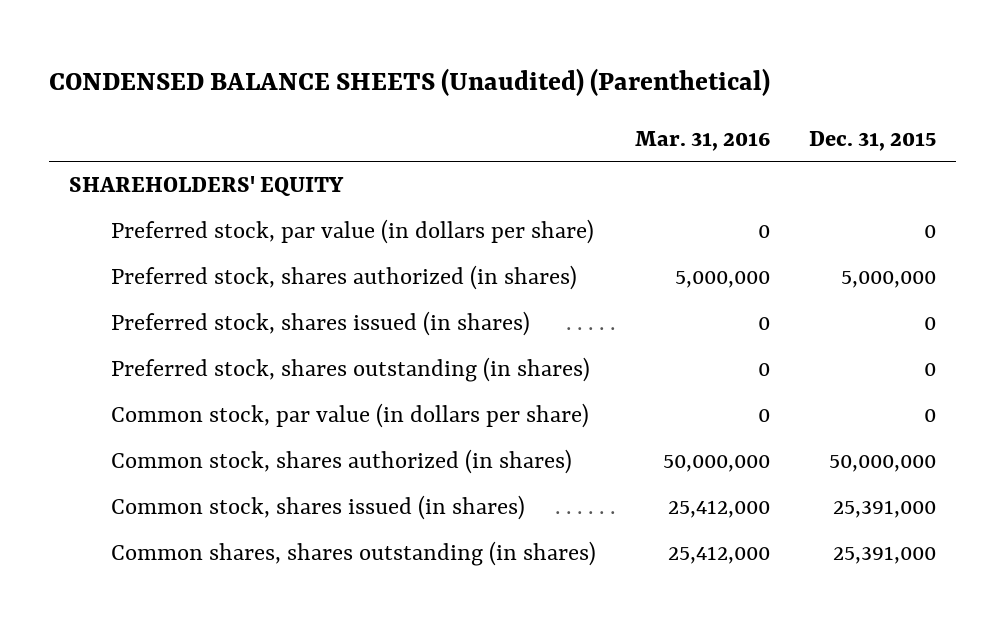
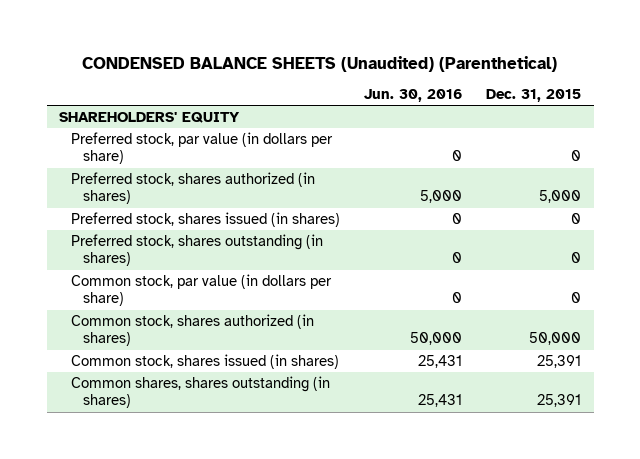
[634,131,770,152] Mar. 31, 2016 -> none
none -> [364,89,463,103] Jun. 30, 2016
[840,271,936,289] 5,000,000 -> [539,190,582,204] 5,000
[828,455,936,473] 50,000,000 -> [529,332,582,346] 50,000
[832,500,936,519] 25,391,000 -> [537,355,582,369] 25,391
[832,546,936,565] 25,391,000 -> [537,394,582,408] 25,391

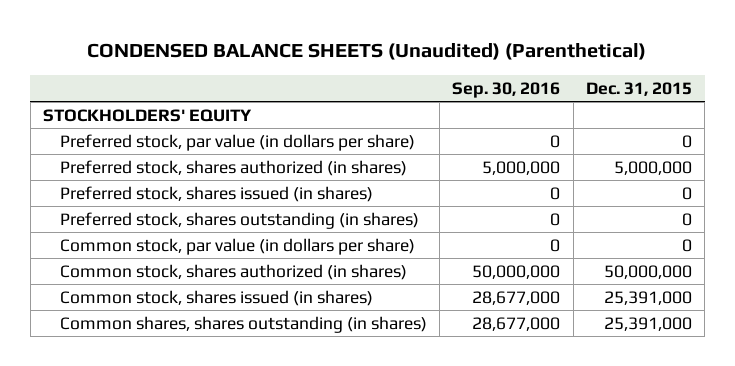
[364,89,463,103] Jun. 30, 2016 -> none
none -> [452,81,561,98] Sep. 30, 2016
[58,112,240,124] SHAREHOLDERS' EQUITY -> [42,108,252,122] STOCKHOLDERS' EQUITY
[539,190,582,204] 5,000 -> [613,160,692,175] 5,000,000
[529,332,582,346] 50,000 -> [603,264,692,279] 50,000,000
[537,355,582,369] 25,391 -> [603,290,692,305] 25,391,000
[537,394,582,408] 25,391 -> [603,316,692,331] 25,391,000

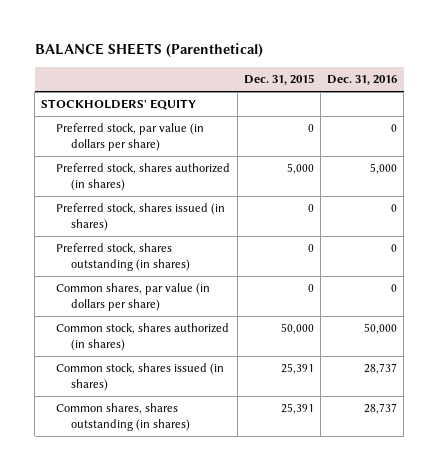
[87,43,647,61] CONDENSED BALANCE SHEETS (Unaudited) (Parenthetical) -> [34,43,263,58] BALANCE SHEETS (Parenthetical)
[452,81,561,98] Sep. 30, 2016 -> none
none -> [327,75,398,86] Dec. 31, 2016
[613,160,692,175] 5,000,000 -> [286,163,314,175] 5,000
[60,237,416,255] Common stock, par value (in dollars per share) -> [56,283,211,311] Common shares, par value (in dollars per share)
[603,264,692,279] 50,000,000 -> [280,323,314,335] 50,000
[603,290,692,305] 25,391,000 -> [280,363,314,375] 25,391
[603,316,692,331] 25,391,000 -> [280,403,314,415] 25,391

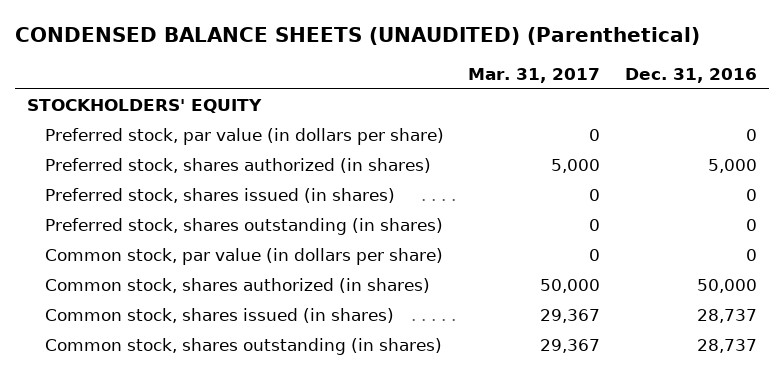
[34,43,263,58] BALANCE SHEETS (Parenthetical) -> [14,26,700,45] CONDENSED BALANCE SHEETS (UNAUDITED) (Parenthetical)
[243,74,314,86] Dec. 31, 2015 -> none
none -> [468,68,601,84] Mar. 31, 2017
[56,283,211,311] Common shares, par value (in dollars per share) -> [44,248,443,266] Common stock, par value (in dollars per share)
[56,403,191,431] Common shares, shares outstanding (in shares) -> [44,338,442,356] Common stock, shares outstanding (in shares)

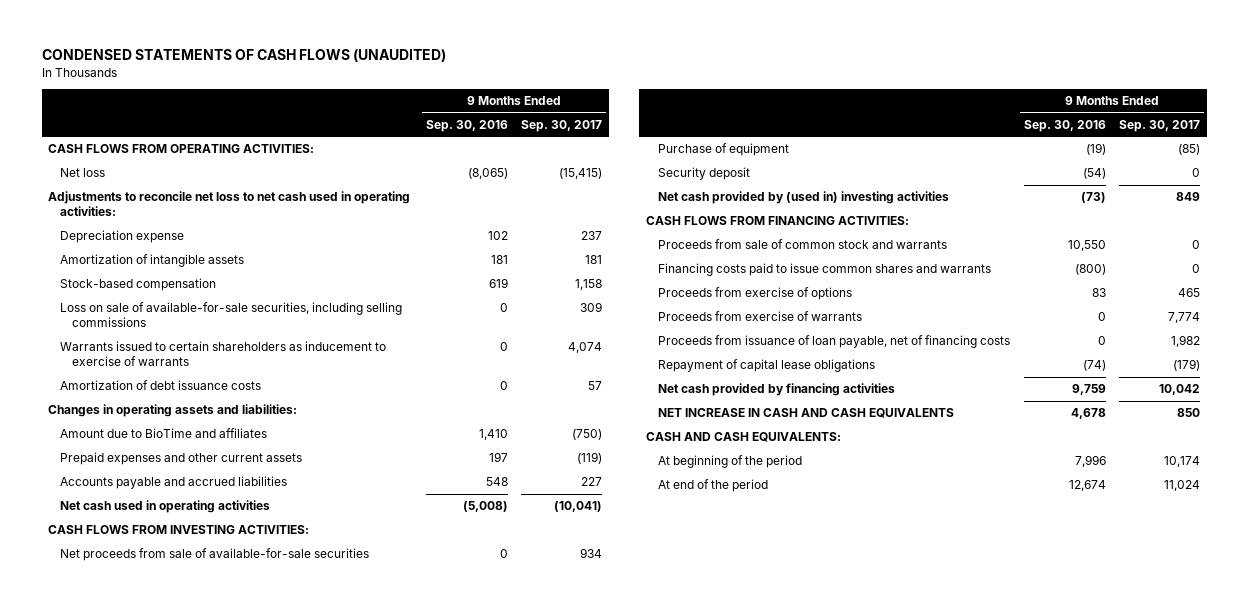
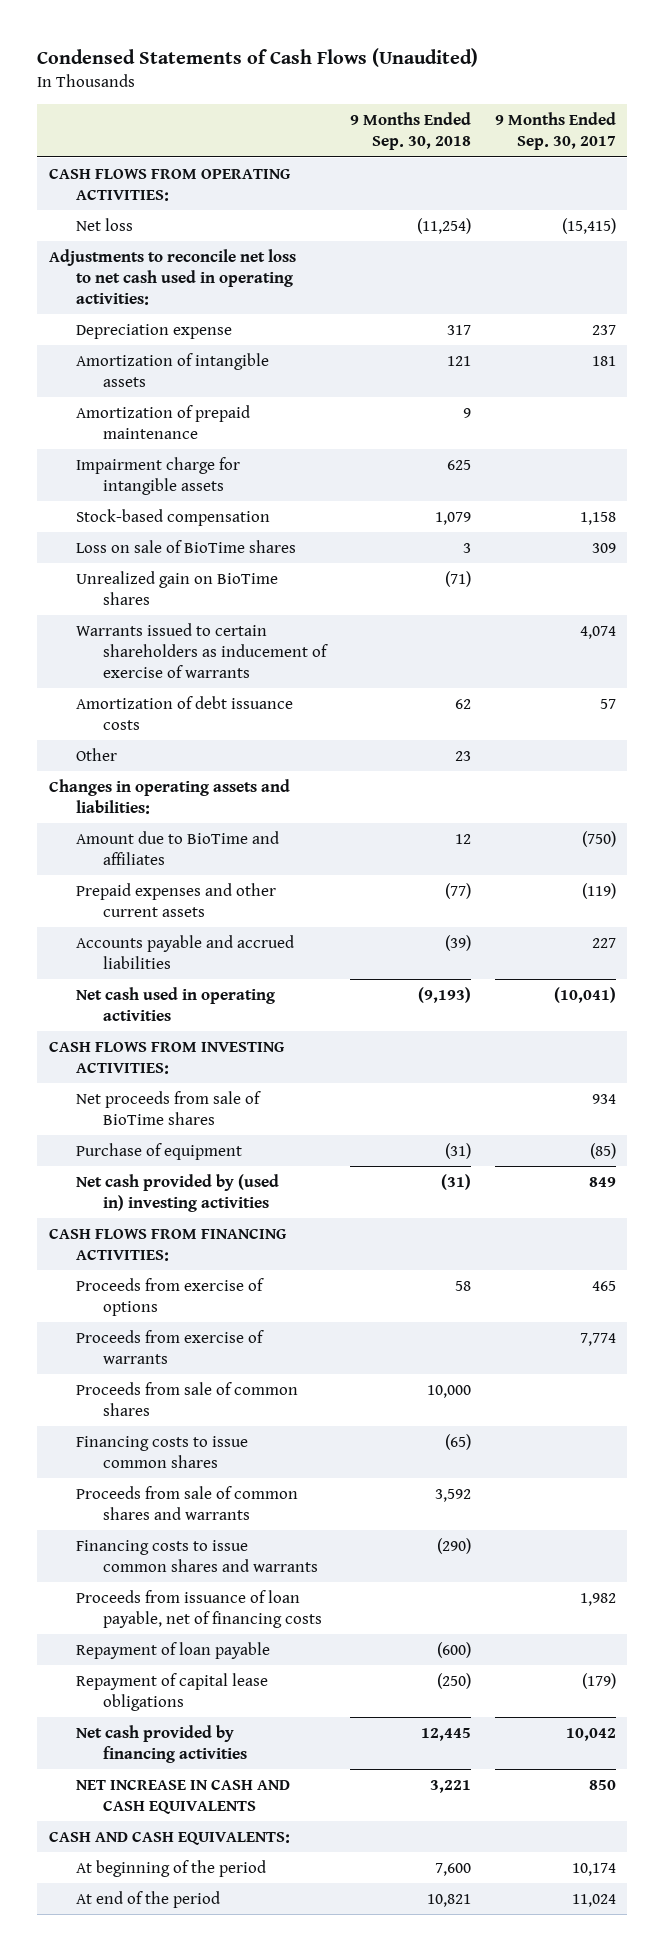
[41,49,446,63] CONDENSED STATEMENTS OF CASH FLOWS (UNAUDITED) -> [37,47,479,67] Condensed Statements of Cash Flows (Unaudited)
[425,119,508,132] Sep. 30, 2016 -> none
none -> [349,112,471,151] 9 Months Ended Sep. 30, 2018
none -> [76,404,251,439] Amortization of prepaid maintenance
none -> [76,456,241,495] Impairment charge for intangible assets
[60,302,403,328] Loss on sale of available-for-sale securities, including selling commissions -> [76,539,297,553] Loss on sale of BioTime shares
none -> [76,570,279,605] Unrealized gain on BioTime shares
[60,341,387,367] Warrants issued to certain shareholders as inducement to exercise of warrants -> [76,622,329,679] Warrants issued to certain shareholders as inducement of exercise of warrants
none -> [76,747,118,761] Other
[60,548,370,562] Net proceeds from sale of available-for-sale securities -> [76,1090,262,1125] Net proceeds from sale of BioTime shares
[657,167,750,181] Security deposit -> none
[657,239,947,250] Proceeds from sale of common stock and warrants -> none
[657,263,991,277] Financing costs paid to issue common shares and warrants -> none
none -> [76,1381,299,1416] Proceeds from sale of common shares
none -> [76,1435,249,1468] Financing costs to issue common shares
none -> [76,1485,299,1520] Proceeds from sale of common shares and warrants
none -> [76,1539,319,1572] Financing costs to issue common shares and warrants
none -> [76,1641,271,1659] Repayment of loan payable

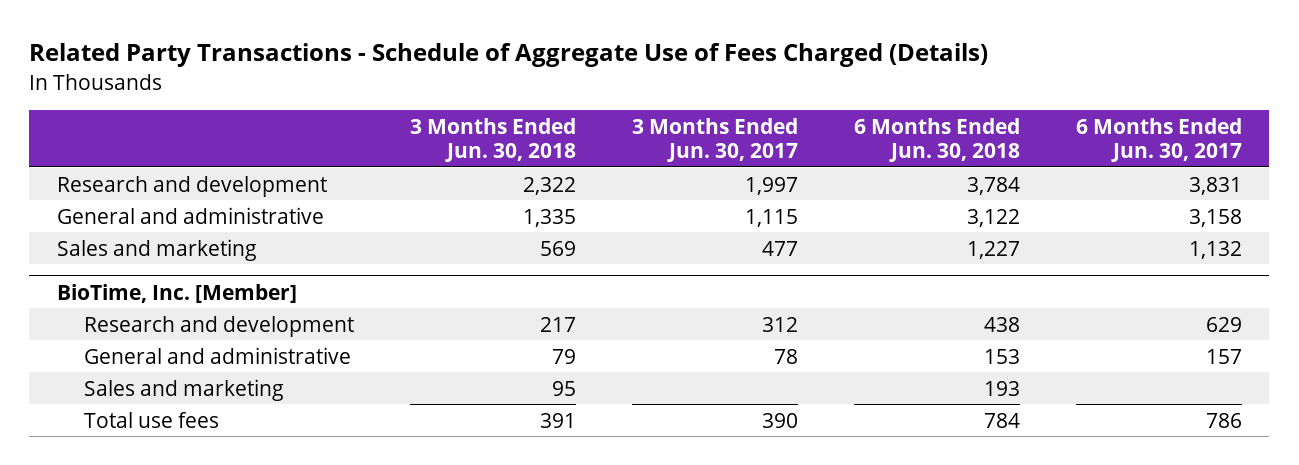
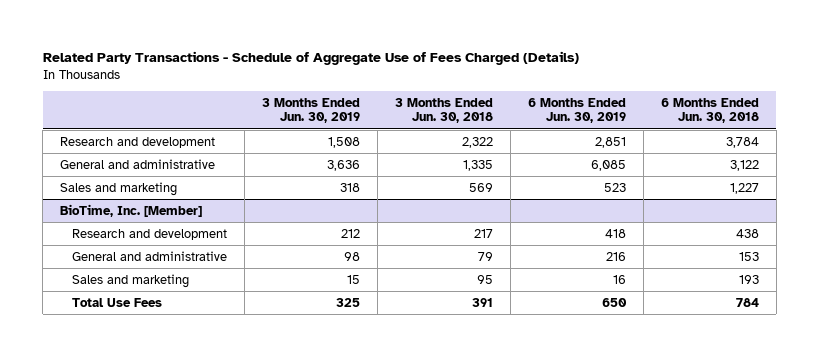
[631,117,798,162] 3 Months Ended Jun. 30, 2017 -> none
[1075,117,1242,162] 6 Months Ended Jun. 30, 2017 -> none
none -> [262,97,361,124] 3 Months Ended Jun. 30, 2019
none -> [527,97,626,124] 6 Months Ended Jun. 30, 2019
[83,411,219,428] Total use fees -> [72,297,163,307] Total Use Fees

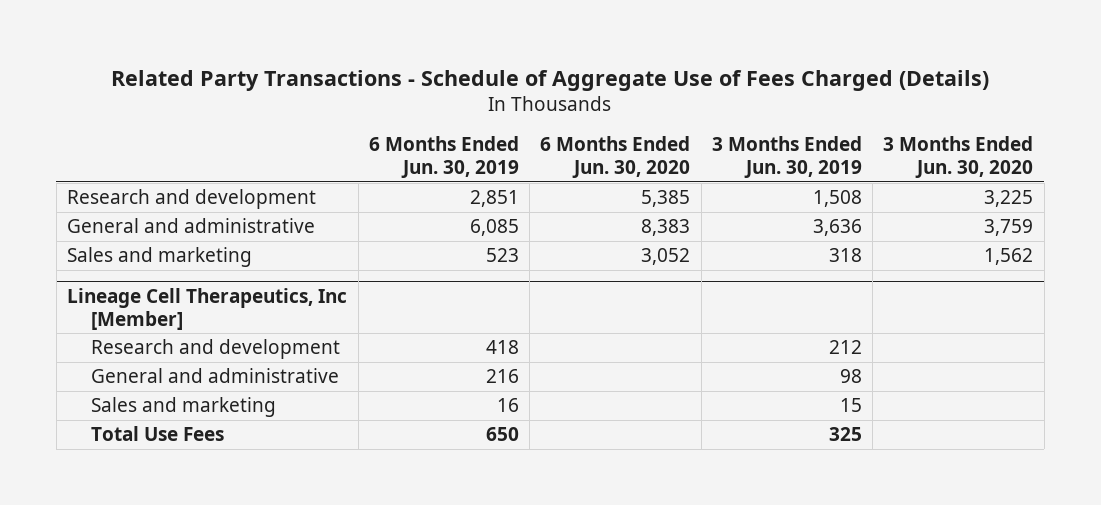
[395,97,494,124] 3 Months Ended Jun. 30, 2018 -> none
[660,97,759,124] 6 Months Ended Jun. 30, 2018 -> none
none -> [540,135,691,179] 6 Months Ended Jun. 30, 2020
none -> [883,135,1034,179] 3 Months Ended Jun. 30, 2020
[60,203,203,217] BioTime, Inc. [Member] -> [67,287,348,330] Lineage Cell Therapeutics, Inc [Member]

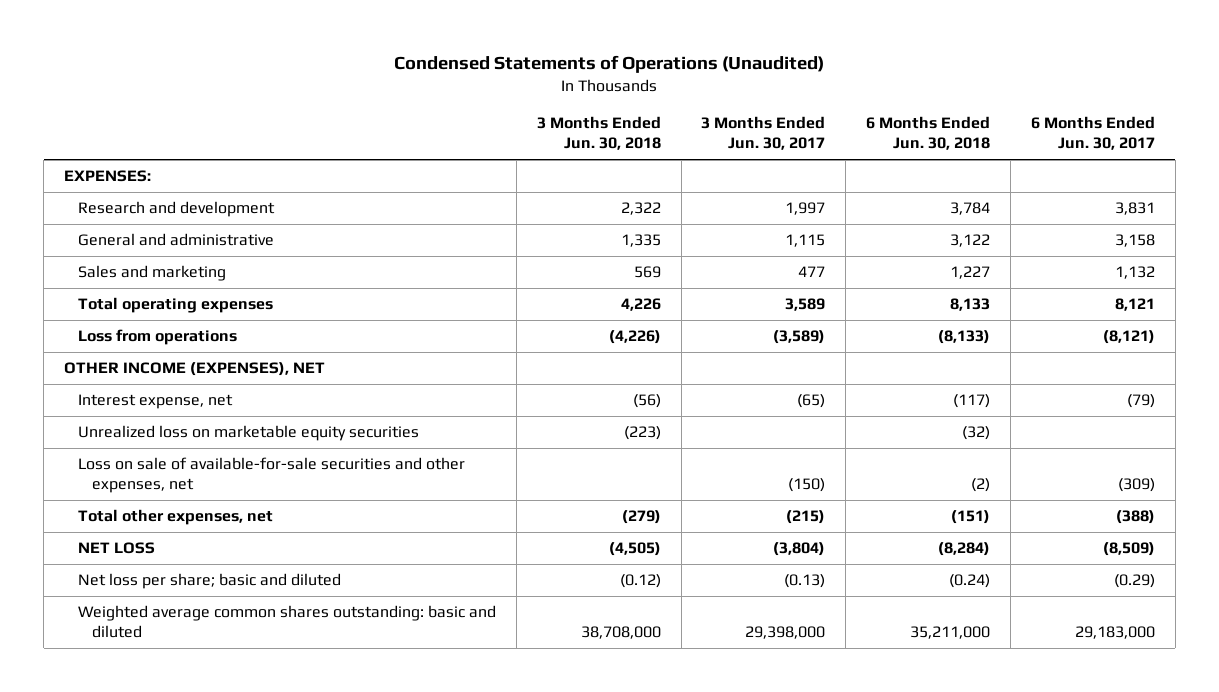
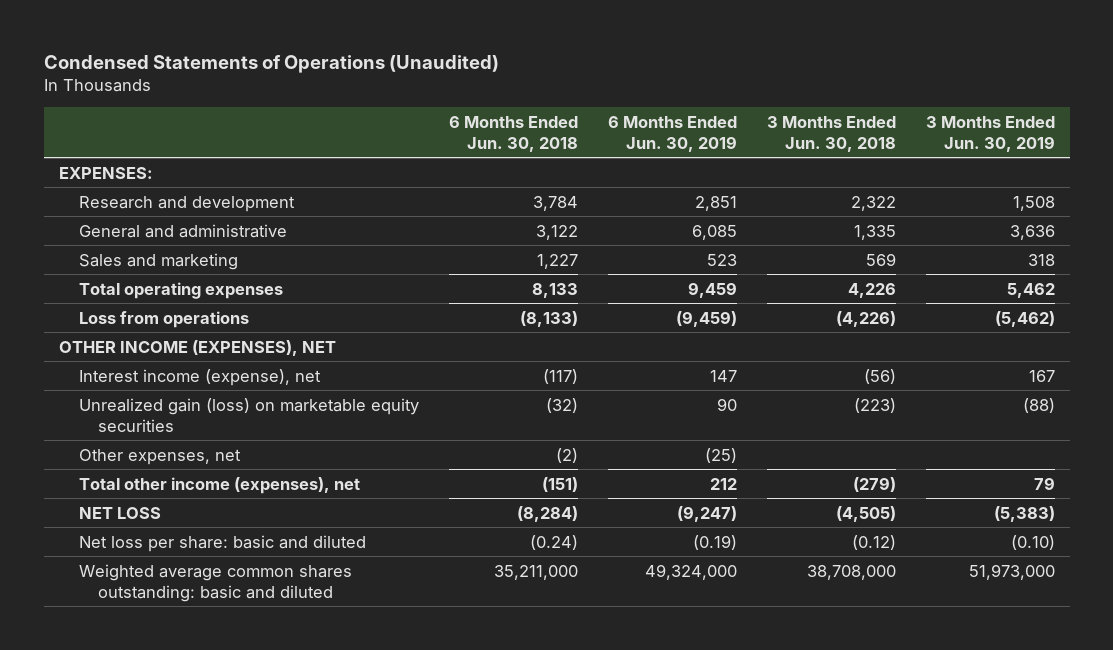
[701,116,826,151] 3 Months Ended Jun. 30, 2017 -> none
[1030,116,1155,151] 6 Months Ended Jun. 30, 2017 -> none
none -> [607,115,737,152] 6 Months Ended Jun. 30, 2019
none -> [925,115,1055,152] 3 Months Ended Jun. 30, 2019
[78,457,466,494] Loss on sale of available-for-sale securities and other expenses, net -> none
[78,394,234,410] Interest expense, net -> [78,368,321,386] Interest income (expense), net
[78,425,420,442] Unrealized loss on marketable equity securities -> [78,397,419,432] Unrealized gain (loss) on marketable equity securities
none -> [78,448,241,465] Other expenses, net
[78,509,274,526] Total other expenses, net -> [78,476,360,494] Total other income (expenses), net
[78,573,342,590] Net loss per share; basic and diluted -> [78,534,366,552] Net loss per share: basic and diluted

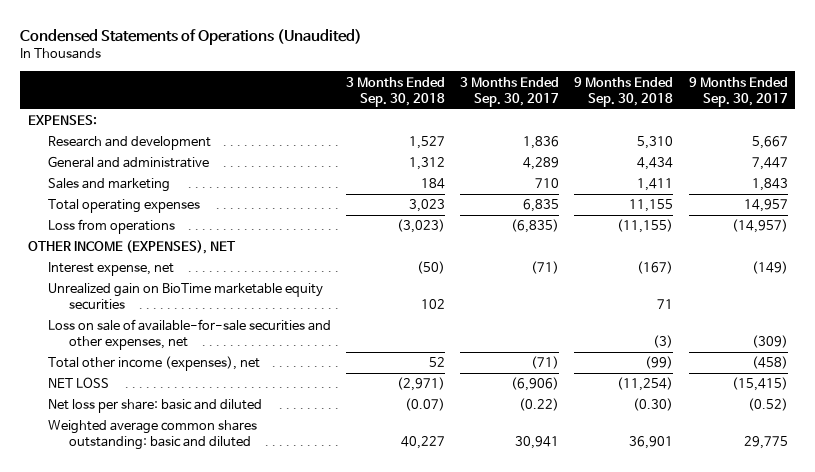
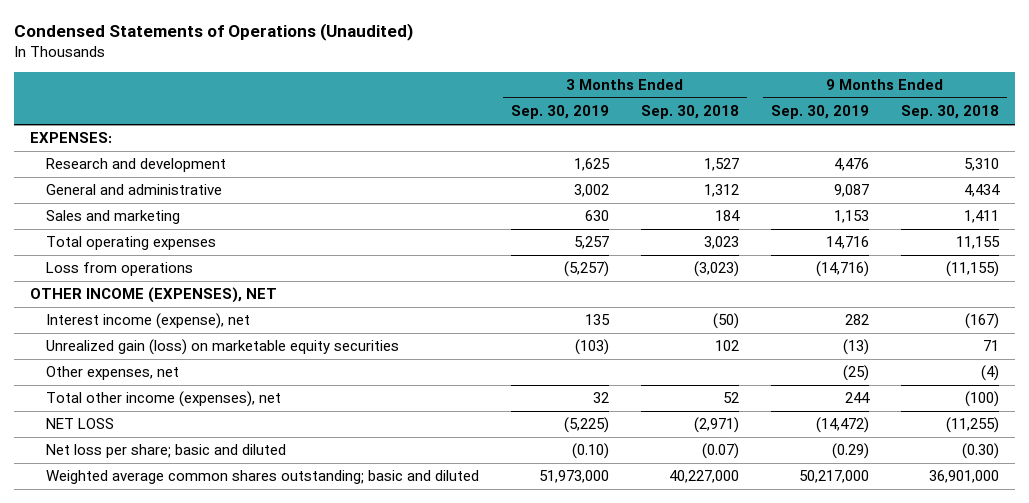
[460,76,560,107] 3 Months Ended Sep. 30, 2017 -> none
[688,76,788,107] 9 Months Ended Sep. 30, 2017 -> none
none -> [510,105,609,120] Sep. 30, 2019
none -> [770,105,869,120] Sep. 30, 2019
[48,319,332,351] Loss on sale of available-for-sale securities and other expenses, net -> none
[48,262,175,277] Interest expense, net -> [45,313,250,330] Interest income (expense), net
[48,283,324,311] Unrealized gain on BioTime marketable equity securities -> [45,339,399,356] Unrealized gain (loss) on marketable equity securities
none -> [45,366,179,381] Other expenses, net
[645,356,674,370] (99) -> [964,391,999,408] (100)
[617,377,674,392] (11,254) -> [945,417,999,434] (11,255)
[48,399,263,414] Net loss per share: basic and diluted -> [45,444,286,459] Net loss per share; basic and diluted
[48,420,258,451] Weighted average common shares outstanding: basic and diluted -> [45,470,479,485] Weighted average common shares outstanding; basic and diluted
[401,436,446,450] 40,227 -> [668,470,739,484] 40,227,000
[629,436,674,450] 36,901 -> [928,470,999,484] 36,901,000

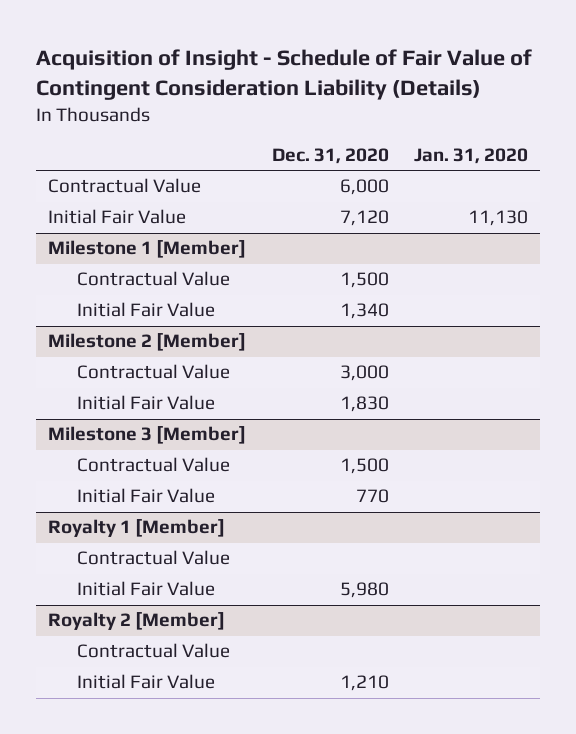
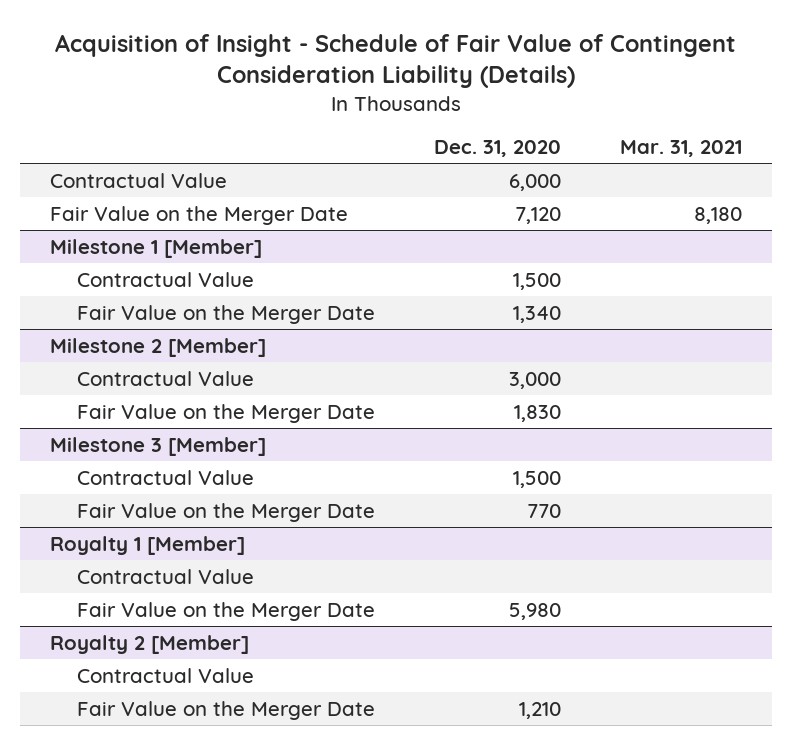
[413,148,528,165] Jan. 31, 2020 -> none
none -> [620,140,743,158] Mar. 31, 2021
[48,209,187,225] Initial Fair Value -> [49,205,348,225] Fair Value on the Merger Date
[77,302,216,318] Initial Fair Value -> [76,304,375,324] Fair Value on the Merger Date
[77,395,216,411] Initial Fair Value -> [76,403,375,423] Fair Value on the Merger Date
[77,488,216,504] Initial Fair Value -> [76,502,375,522] Fair Value on the Merger Date
[77,581,216,597] Initial Fair Value -> [76,601,375,621] Fair Value on the Merger Date
[77,674,216,690] Initial Fair Value -> [76,700,375,720] Fair Value on the Merger Date

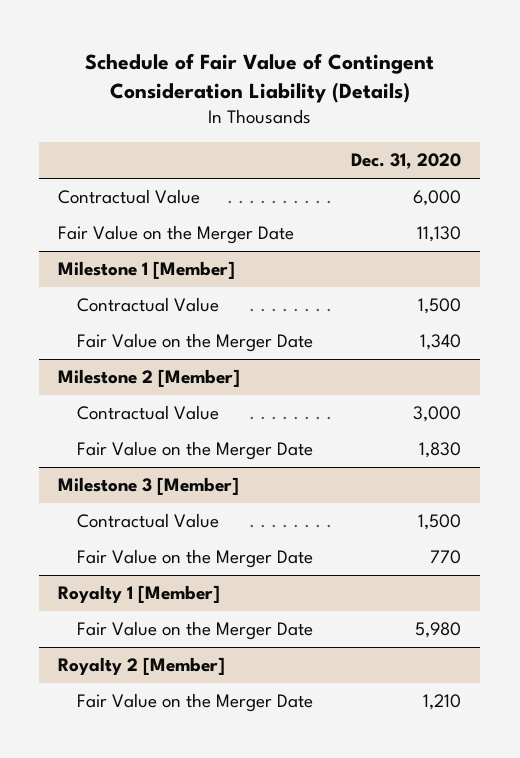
[55,33,737,89] Acquisition of Insight - Schedule of Fair Value of Contingent Consideration Liability (Details) -> [84,52,434,103] Schedule of Fair Value of Contingent Consideration Liability (Details)
[620,140,743,158] Mar. 31, 2021 -> none
[515,206,562,224] 7,120 -> [417,226,462,243] 11,130
[76,568,254,584] Contractual Value -> none
[76,667,254,683] Contractual Value -> none

